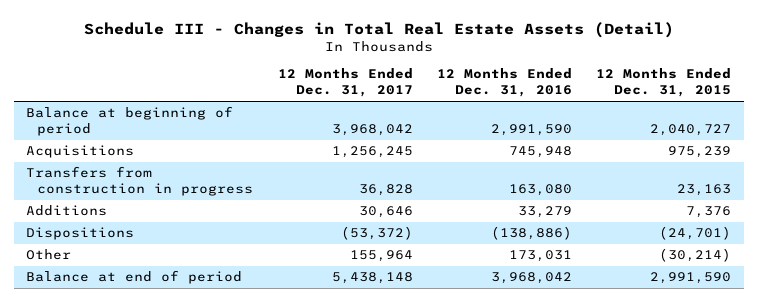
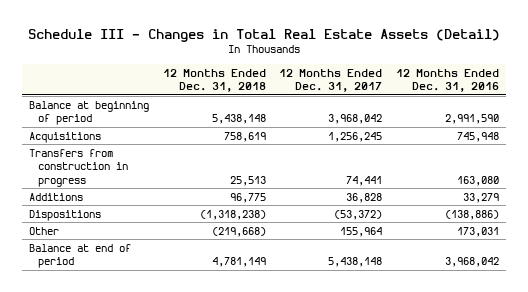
[596,68,732,98] 12 Months Ended Dec. 31, 2015 -> none
none -> [162,68,266,93] 12 Months Ended Dec. 31, 2018
[358,184,413,197] 36,828 -> [346,175,383,186] 74,441
[358,206,413,219] 30,646 -> [346,192,383,203] 36,828

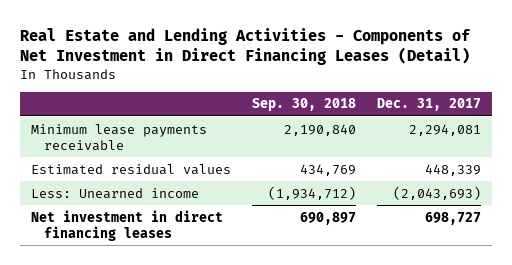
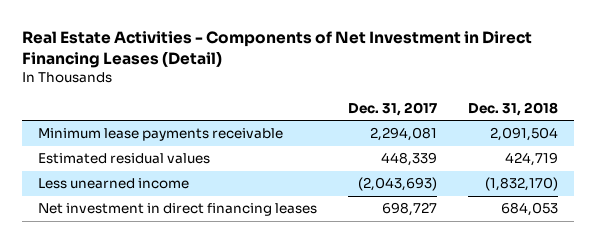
[20,27,472,65] Real Estate and Lending Activities - Components of Net Investment in Direct Financing Leases (Detail) -> [22,31,533,68] Real Estate Activities - Components of Net Investment in Direct Financing Leases (Detail)
[251,98,356,112] Sep. 30, 2018 -> none
none -> [468,101,559,116] Dec. 31, 2018
[30,187,199,199] Less: Unearned income -> [37,178,189,190] Less unearned income

